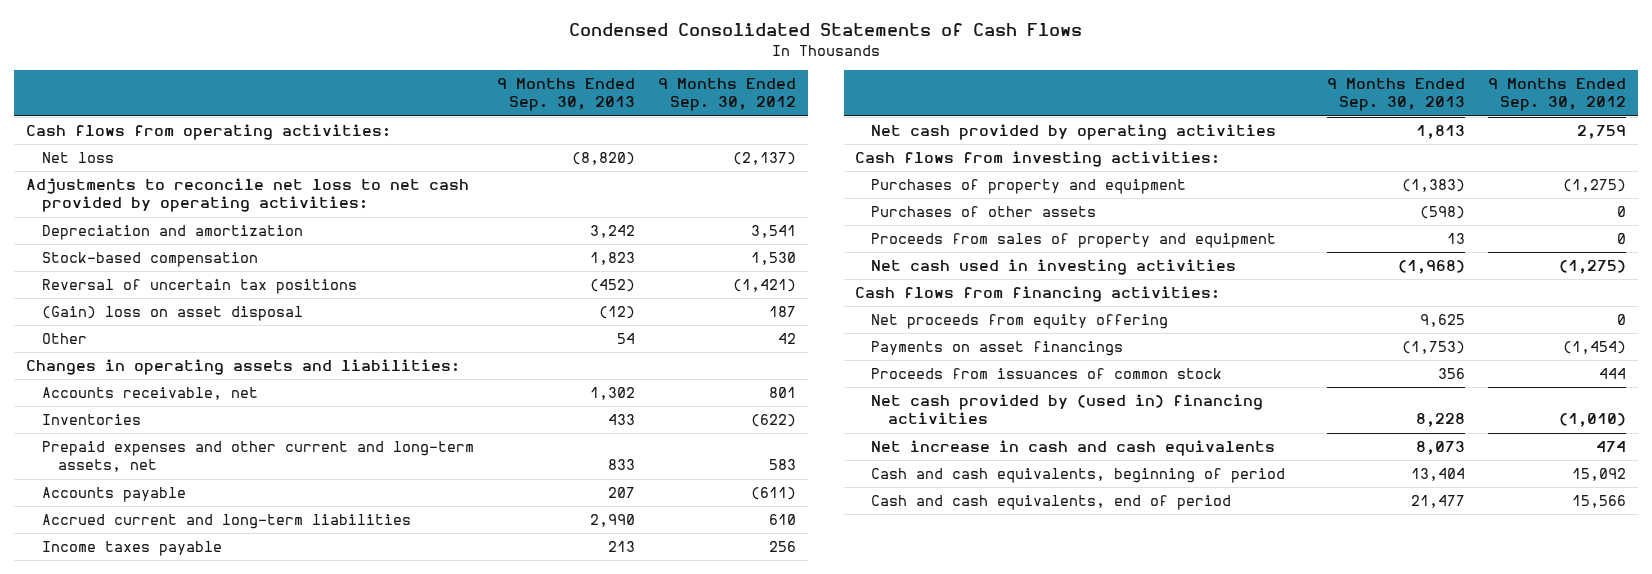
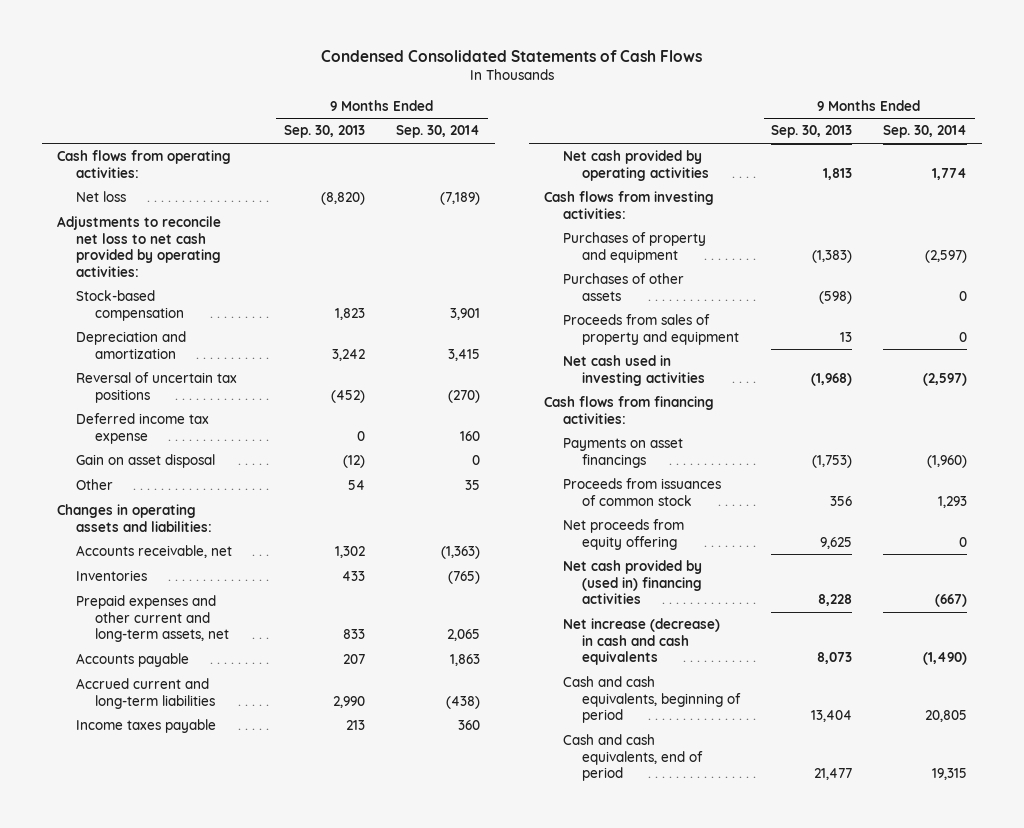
[658,78,797,112] 9 Months Ended Sep. 30, 2012 -> none
none -> [396,125,481,139] Sep. 30, 2014
[41,225,303,241] Depreciation and amortization -> [76,331,187,359] Depreciation and amortization
none -> [76,413,210,444] Deferred income tax expense
[41,306,303,322] (Gain) loss on asset disposal -> [76,454,216,469] Gain on asset disposal
[871,314,1169,330] Net proceeds from equity offering -> [563,519,685,550] Net proceeds from equity offering
[871,440,1276,457] Net increase in cash and cash equivalents -> [563,618,721,666] Net increase (decrease) in cash and cash equivalents

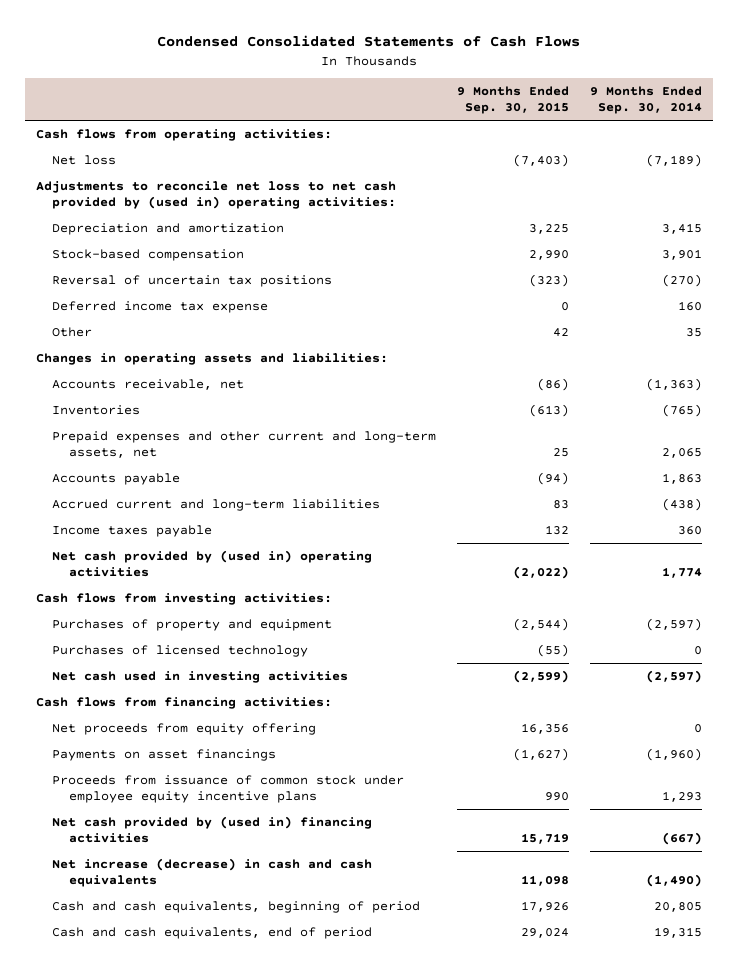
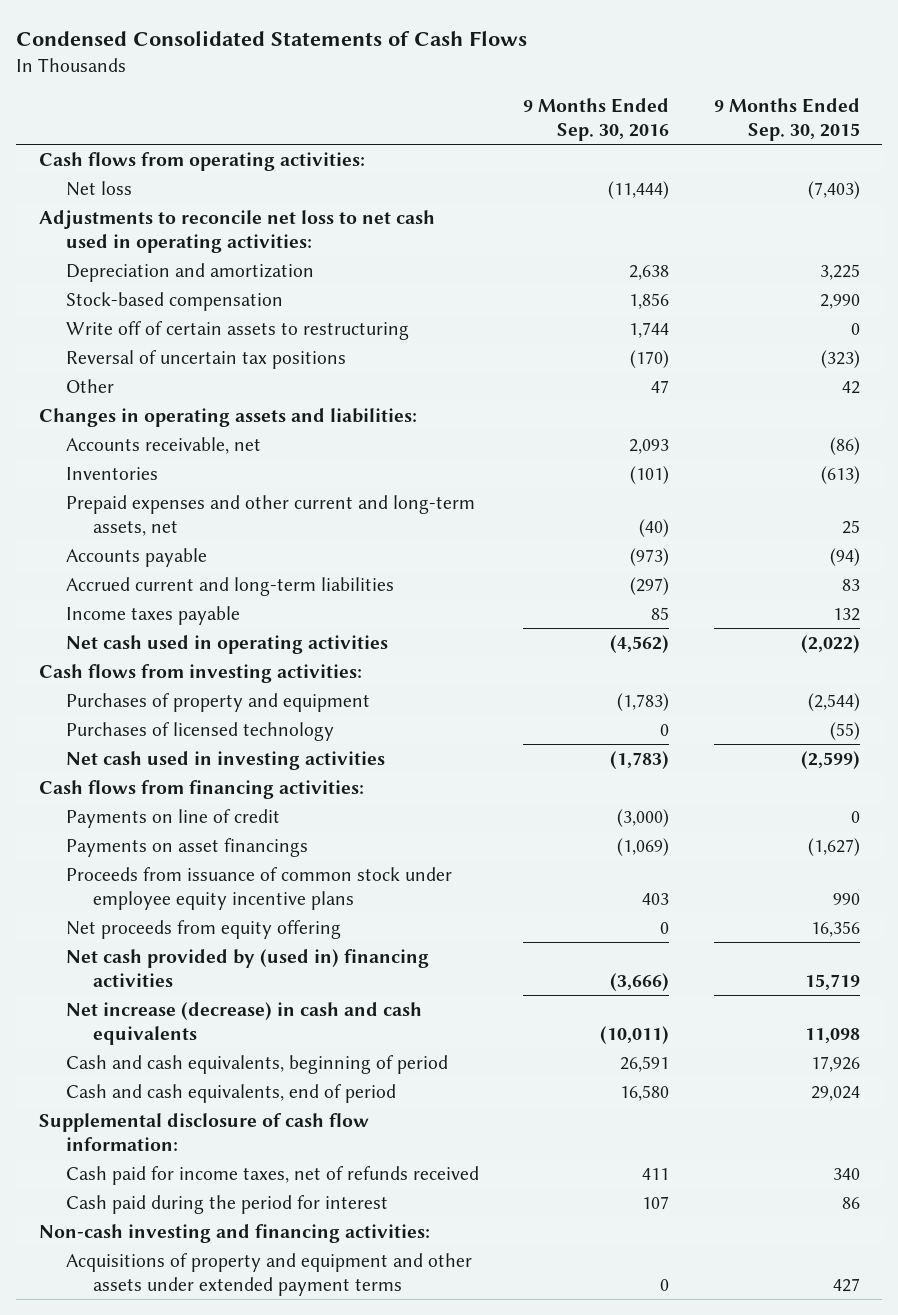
[590,86,703,115] 9 Months Ended Sep. 30, 2014 -> none
none -> [523,98,670,142] 9 Months Ended Sep. 30, 2016
[35,180,397,209] Adjustments to reconcile net loss to net cash provided by (used in) operating activities: -> [38,209,435,253] Adjustments to reconcile net loss to net cash used in operating activities:
none -> [65,320,409,340] Write off of certain assets to restructuring
[52,300,269,313] Deferred income tax expense -> none
[52,549,373,577] Net cash provided by (used in) operating activities -> [65,634,388,654] Net cash used in operating activities
none -> [65,808,280,828] Payments on line of credit
[52,722,317,735] Net proceeds from equity offering -> [65,919,341,939] Net proceeds from equity offering
none -> [38,1112,369,1151] Supplemental disclosure of cash flow information:
none -> [65,1165,479,1185] Cash paid for income taxes, net of refunds received
none -> [65,1194,388,1214] Cash paid during the period for interest
none -> [38,1223,430,1243] Non-cash investing and financing activities:
none -> [65,1252,472,1296] Acquisitions of property and equipment and other assets under extended payment terms

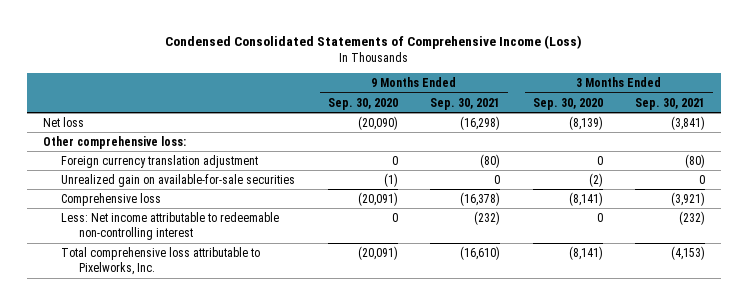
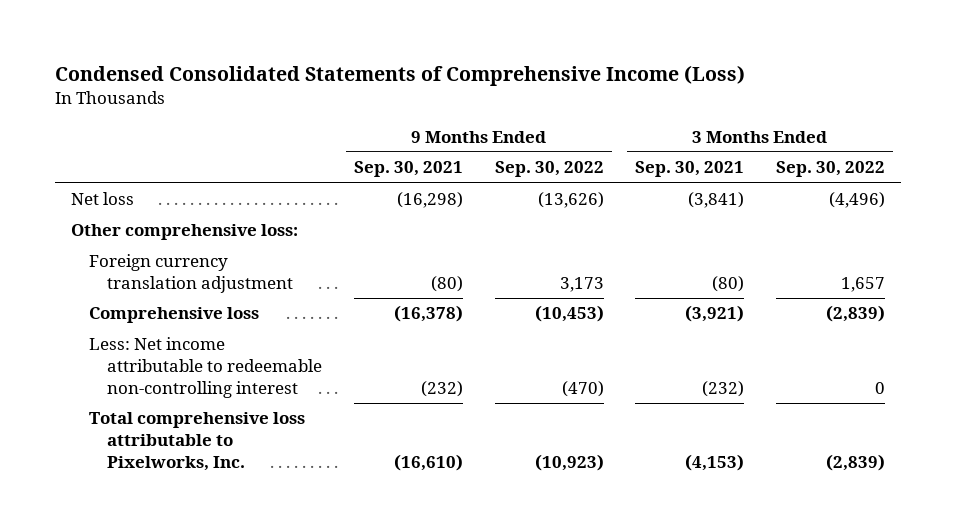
[327,97,398,110] Sep. 30, 2020 -> none
[532,97,603,110] Sep. 30, 2020 -> none
none -> [494,161,604,178] Sep. 30, 2022
none -> [776,161,886,178] Sep. 30, 2022
[61,173,296,187] Unrealized gain on available-for-sale securities -> none

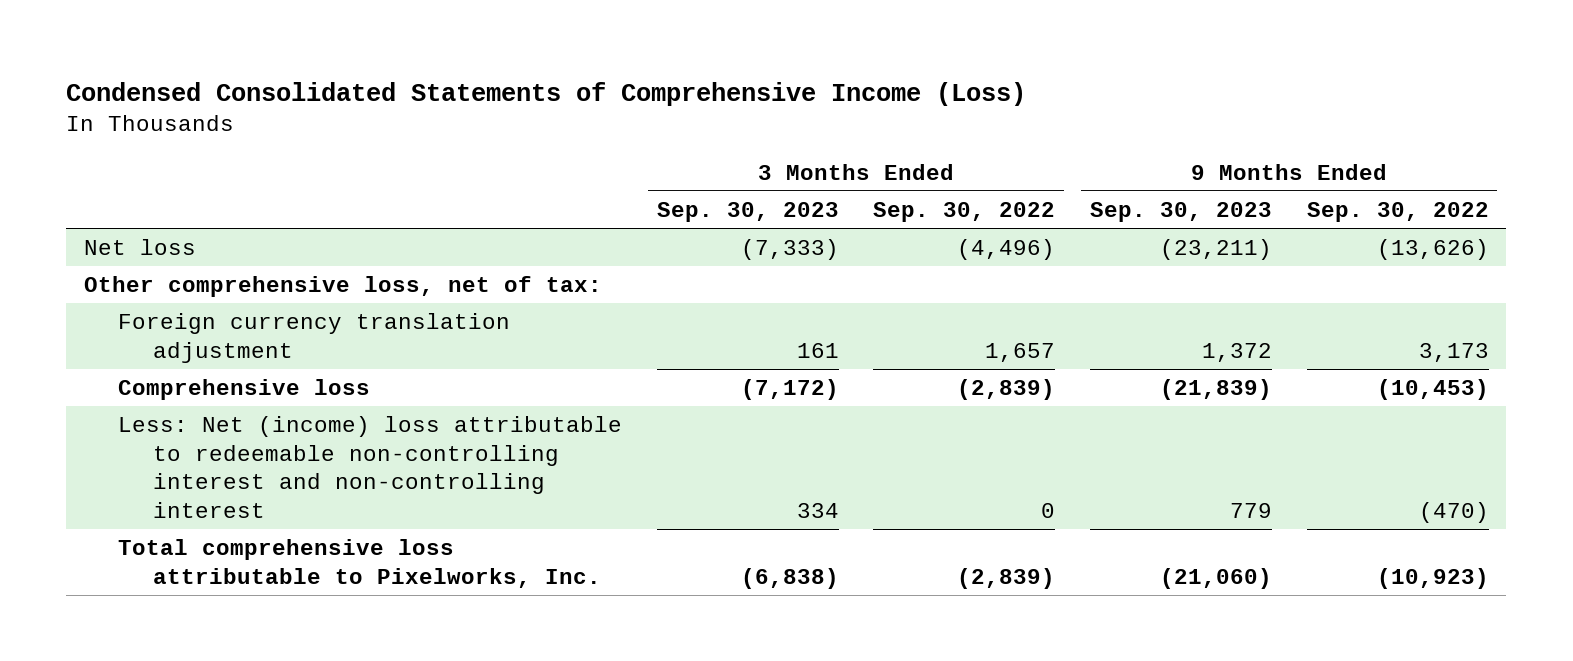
[353,161,463,178] Sep. 30, 2021 -> none
[635,161,745,178] Sep. 30, 2021 -> none
none -> [656,201,839,222] Sep. 30, 2023
none -> [1090,201,1273,222] Sep. 30, 2023
[70,224,298,241] Other comprehensive loss: -> [83,276,602,298] Other comprehensive loss, net of tax:
[88,337,322,398] Less: Net income attributable to redeemable non-controlling interest -> [118,416,623,518] Less: Net (income) loss attributable to redeemable non-controlling interest and non-controlling interest

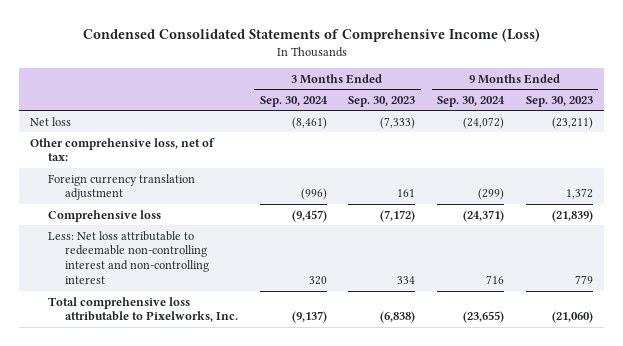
[873,201,1056,222] Sep. 30, 2022 -> none
[1306,201,1489,222] Sep. 30, 2022 -> none
none -> [259,95,328,107] Sep. 30, 2024
none -> [437,95,506,107] Sep. 30, 2024
[118,416,623,518] Less: Net (income) loss attributable to redeemable non-controlling interest and non-controlling interest -> [47,230,209,285] Less: Net loss attributable to redeemable non-controlling interest and non-controlling interest

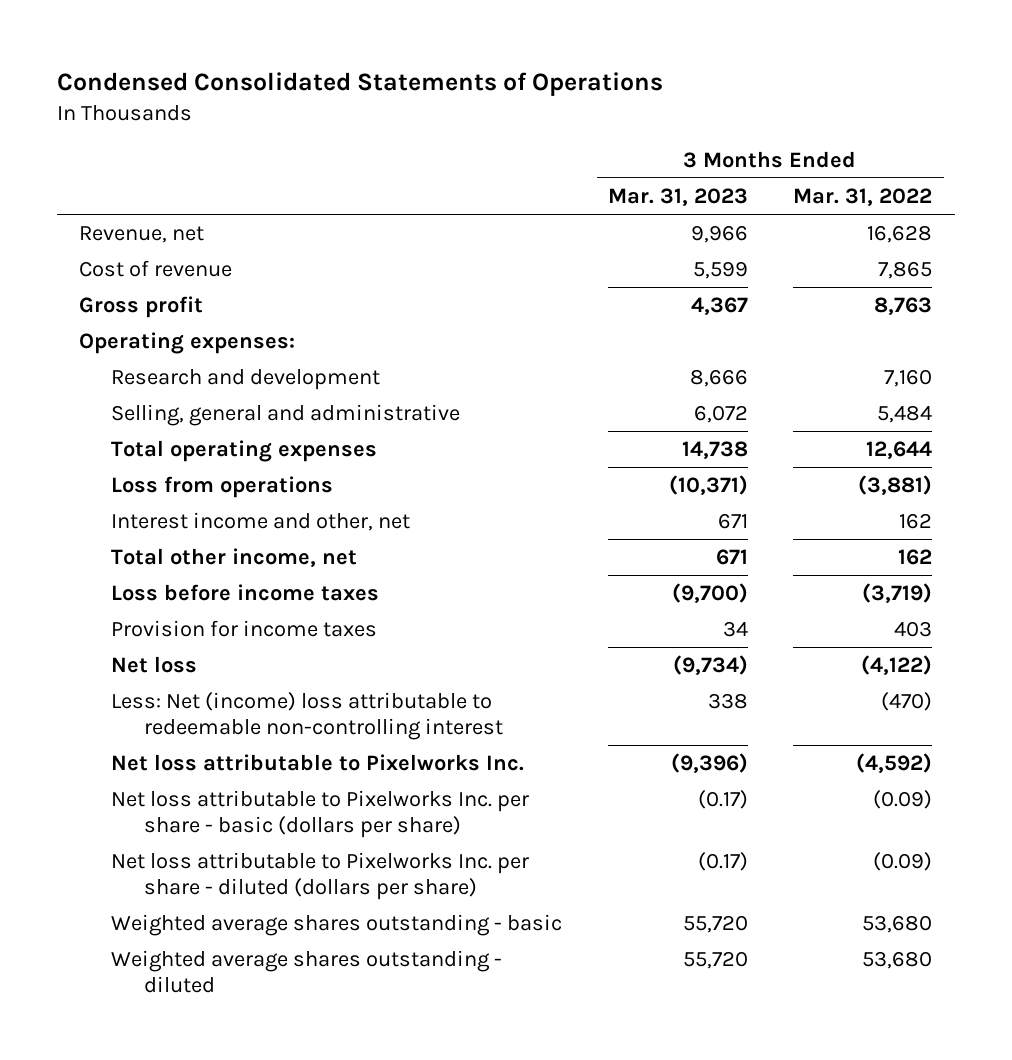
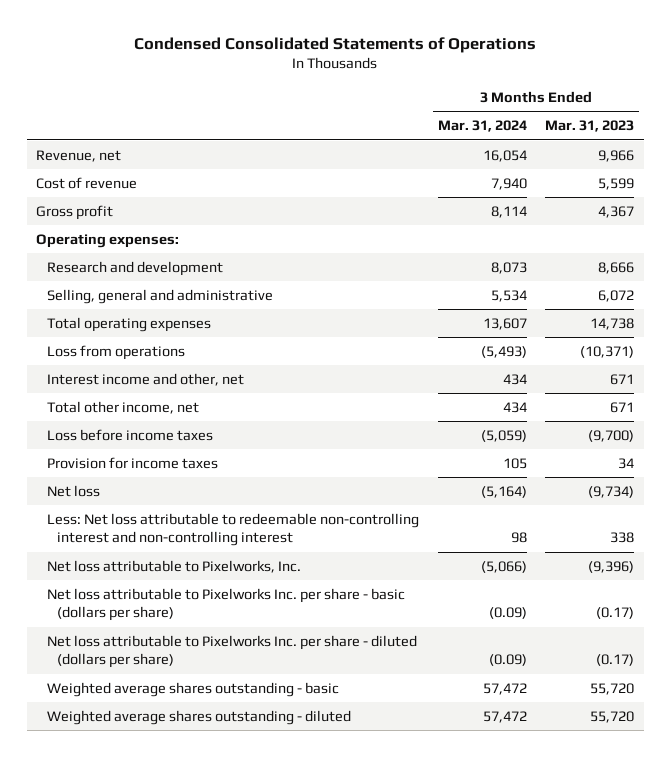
[793,187,933,206] Mar. 31, 2022 -> none
none -> [437,120,527,133] Mar. 31, 2024
[111,692,503,740] Less: Net (income) loss attributable to redeemable non-controlling interest -> [46,512,419,547] Less: Net loss attributable to redeemable non-controlling interest and non-controlling interest
[111,754,525,772] Net loss attributable to Pixelworks Inc. -> [46,559,301,573] Net loss attributable to Pixelworks, Inc.

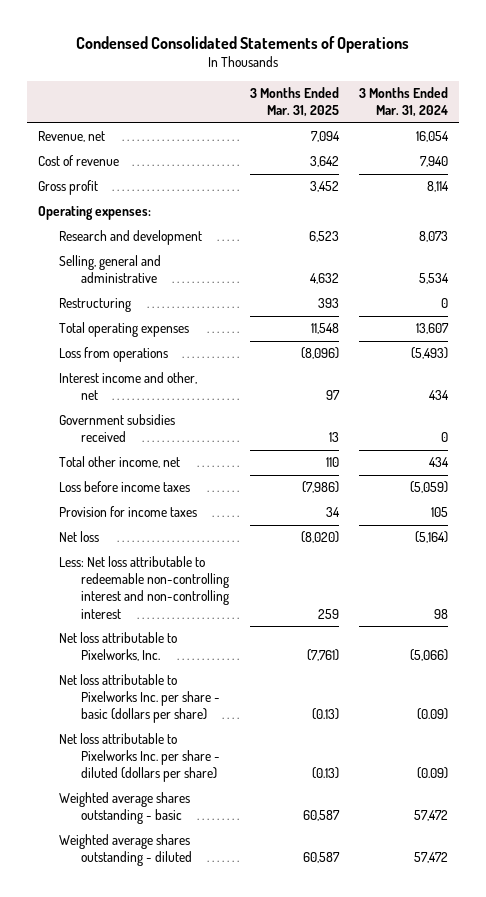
[545,120,635,133] Mar. 31, 2023 -> none
none -> [249,87,339,118] 3 Months Ended Mar. 31, 2025
none -> [59,298,132,313] Restructuring
none -> [59,414,176,443] Government subsidies received

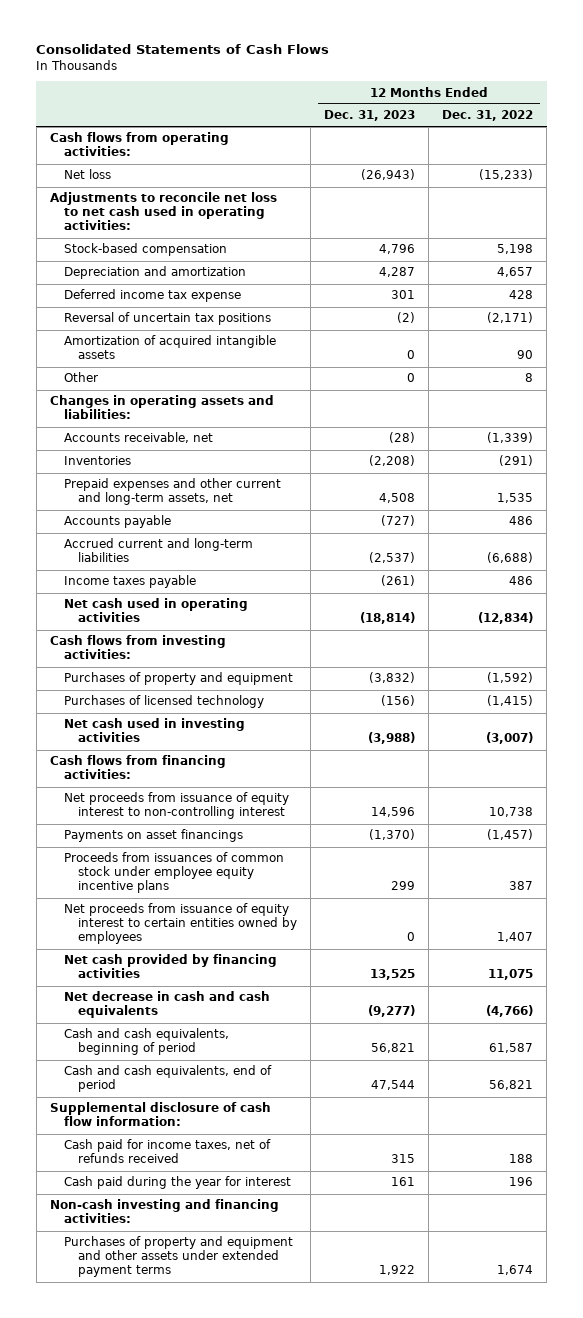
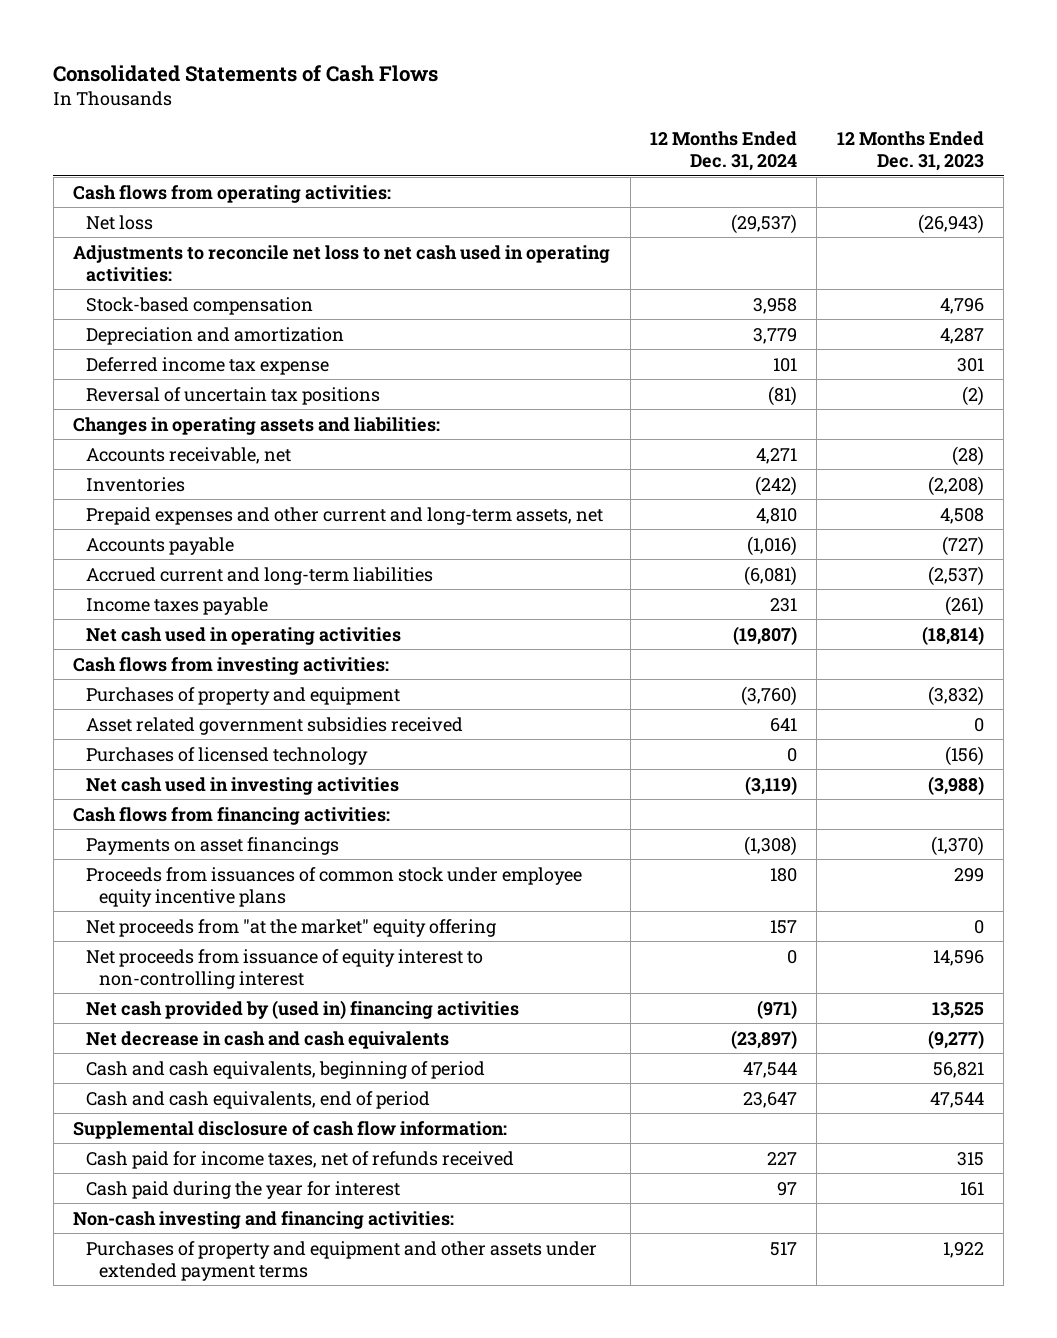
[442,110,534,122] Dec. 31, 2022 -> none
none -> [649,130,797,172] 12 Months Ended Dec. 31, 2024
[64,335,277,360] Amortization of acquired intangible assets -> none
[64,372,99,383] Other -> none
none -> [85,716,463,735] Asset related government subsidies received
[64,903,298,945] Net proceeds from issuance of equity interest to certain entities owned by employees -> none
none -> [85,918,496,937] Net proceeds from "at the market" equity offering
[64,792,290,820] Net proceeds from issuance of equity interest to non-controlling interest -> [85,948,483,989] Net proceeds from issuance of equity interest to non-controlling interest
[64,954,278,979] Net cash provided by financing activities -> [85,999,519,1019] Net cash provided by (used in) financing activities

